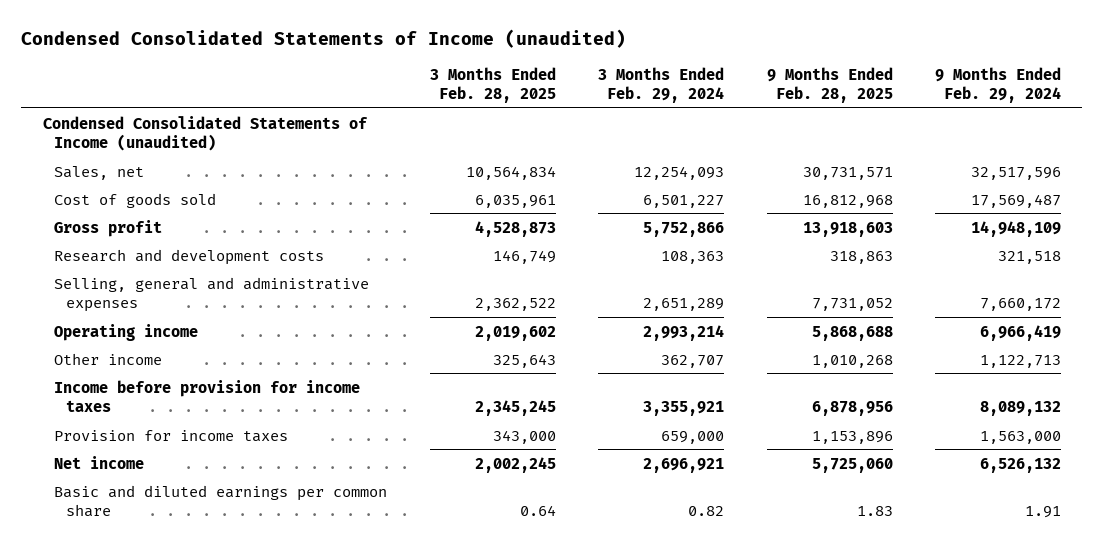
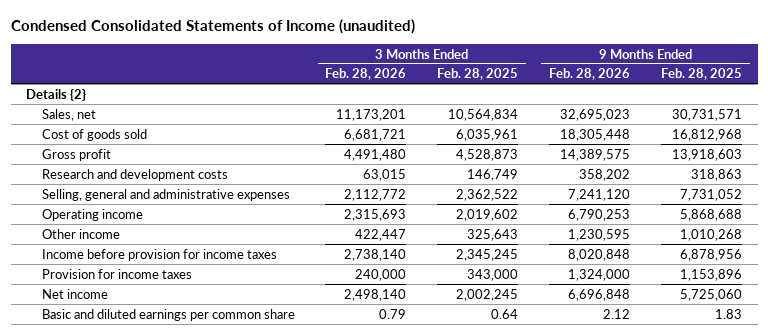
[598,66,725,103] 3 Months Ended Feb. 29, 2024 -> none
[935,66,1062,103] 9 Months Ended Feb. 29, 2024 -> none
none -> [325,68,407,81] Feb. 28, 2026
none -> [549,68,631,81] Feb. 28, 2026
[42,115,368,151] Condensed Consolidated Statements of Income (unaudited) -> [25,88,86,101] Details {2}

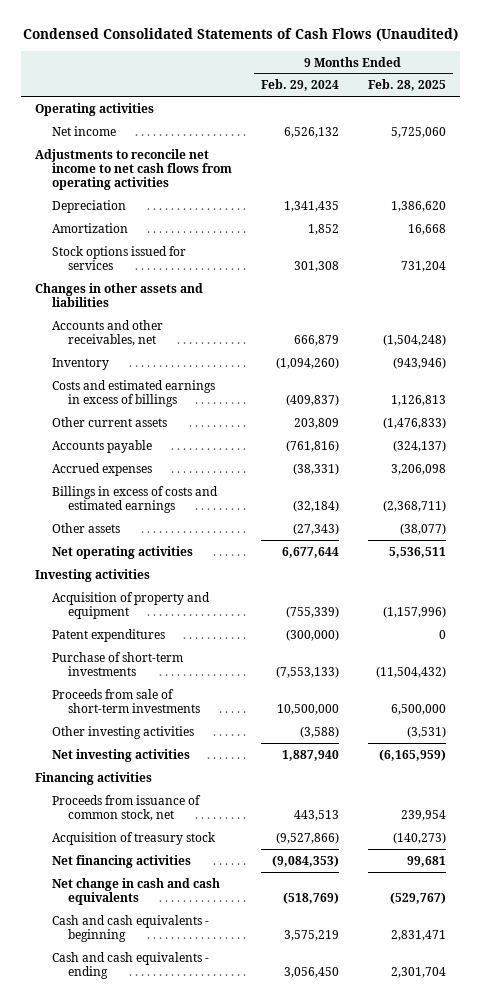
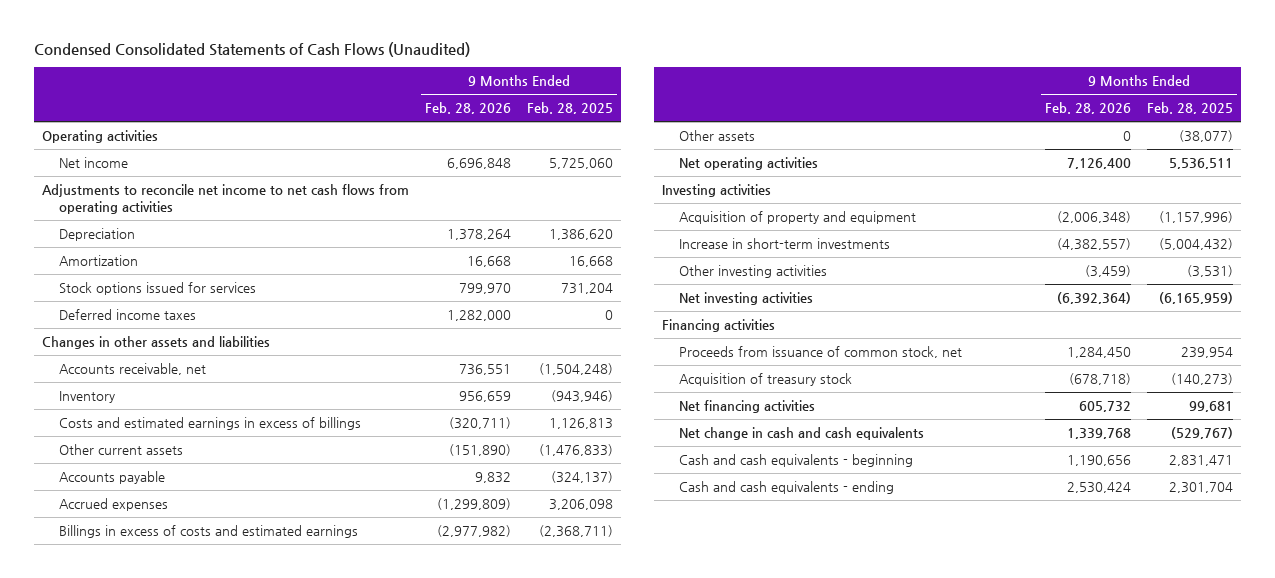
[260,79,339,92] Feb. 29, 2024 -> none
none -> [425,102,512,115] Feb. 28, 2026
none -> [59,308,197,320] Deferred income taxes
[51,319,163,346] Accounts and other receivables, net -> [59,362,207,375] Accounts receivable, net
[51,628,165,642] Patent expenditures -> none
[51,651,183,676] Purchase of short-term investments -> none
[51,688,201,713] Proceeds from sale of short-term investments -> none
none -> [678,237,890,249] Increase in short-term investments

